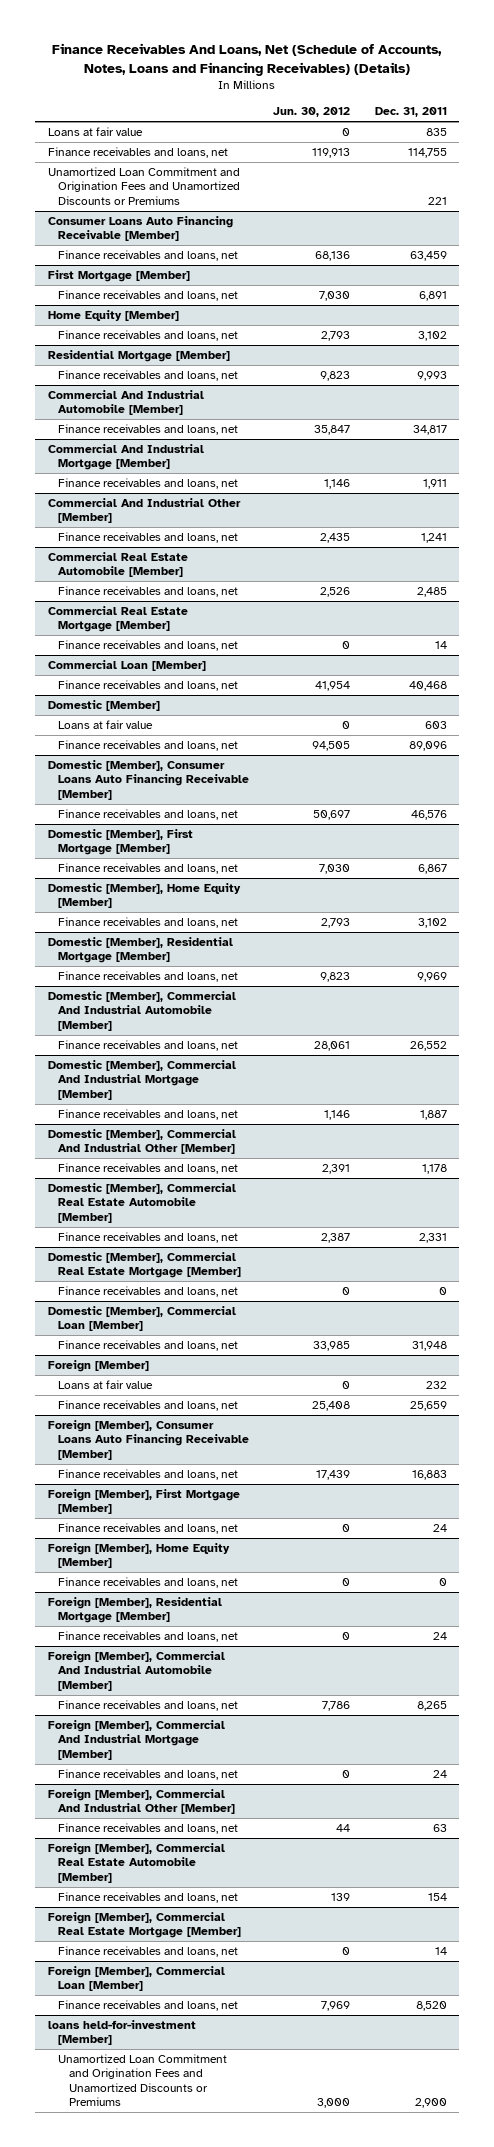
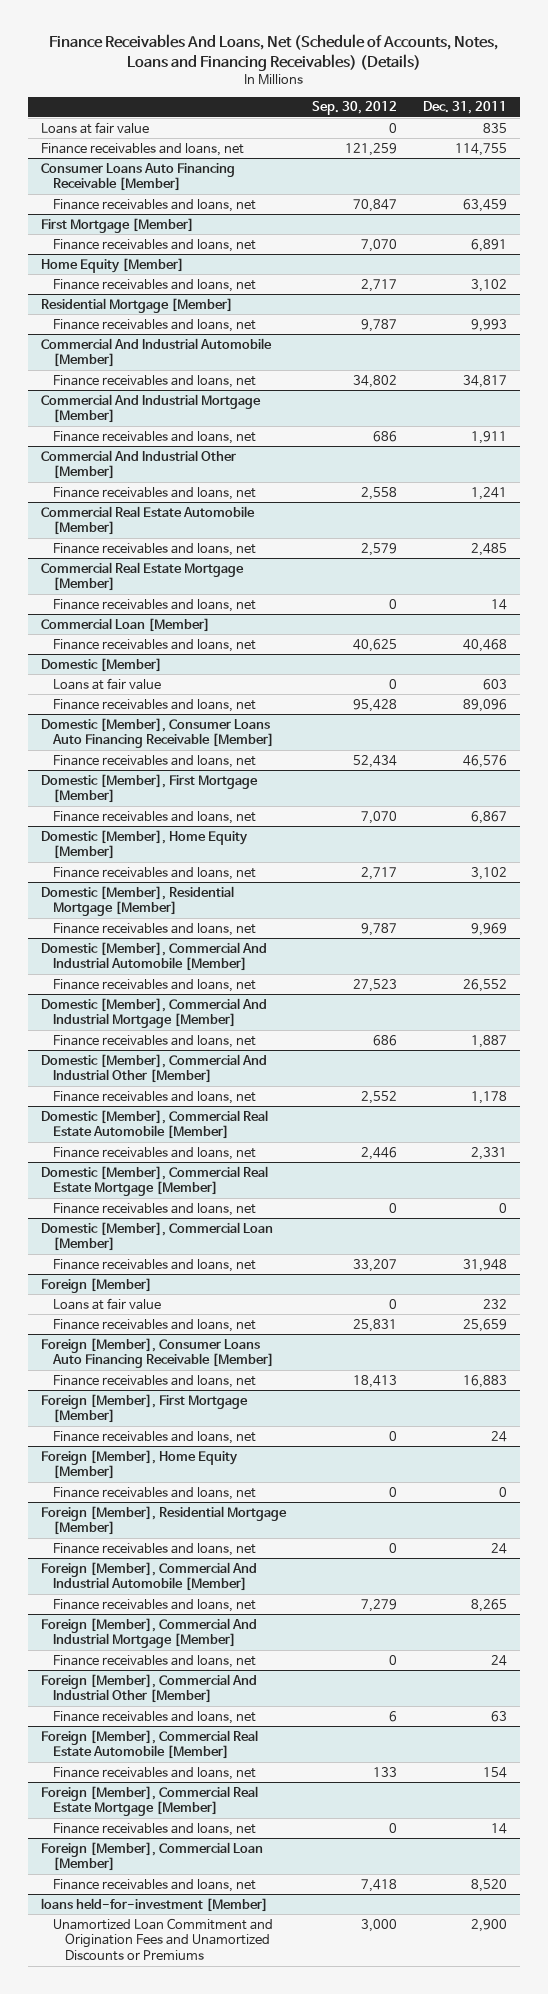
[273,107,351,118] Jun. 30, 2012 -> none
none -> [312,101,398,116] Sep. 30, 2012
[47,166,241,205] Unamortized Loan Commitment and Origination Fees and Unamortized Discounts or Premiums -> none

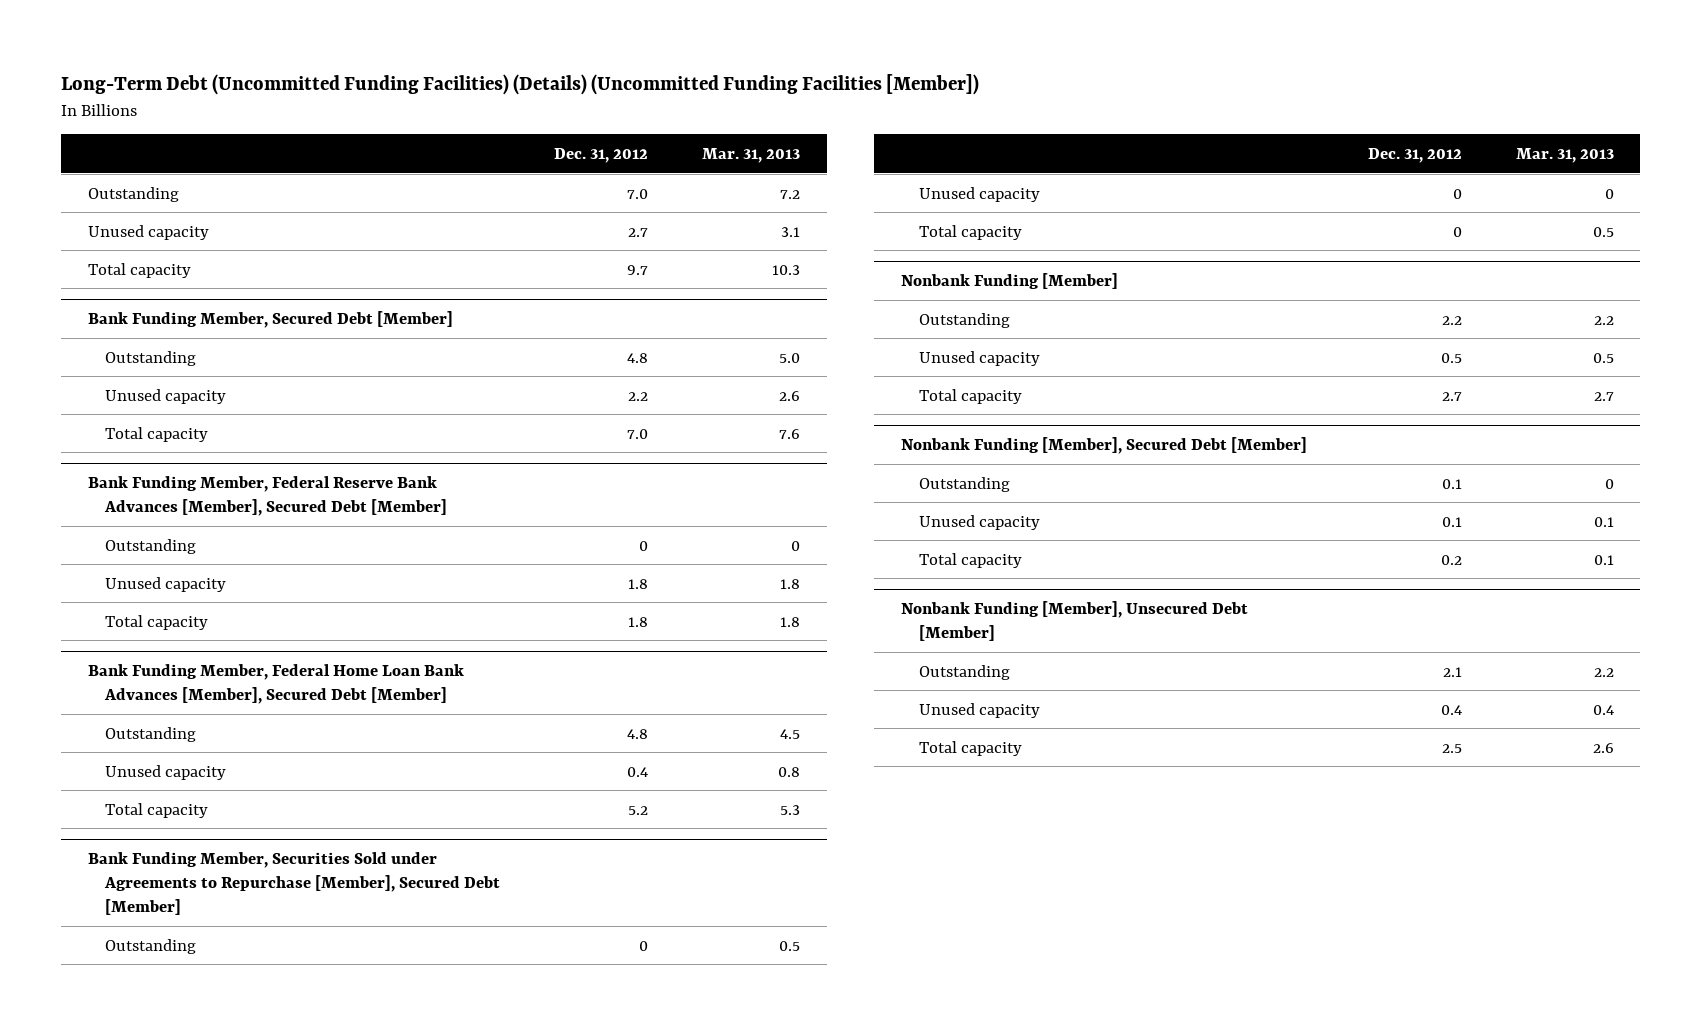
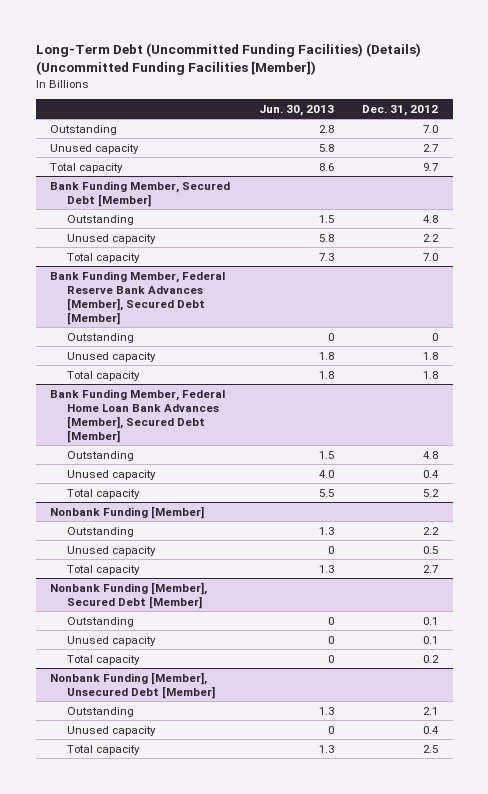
[702,147,801,163] Mar. 31, 2013 -> none
none -> [258,104,334,116] Jun. 30, 2013
[87,852,501,916] Bank Funding Member, Securities Sold under Agreements to Repurchase [Member], Secured Debt [Member] -> none
[105,938,197,954] Outstanding -> none
[918,186,1040,202] Unused capacity -> none
[918,224,1022,240] Total capacity -> none

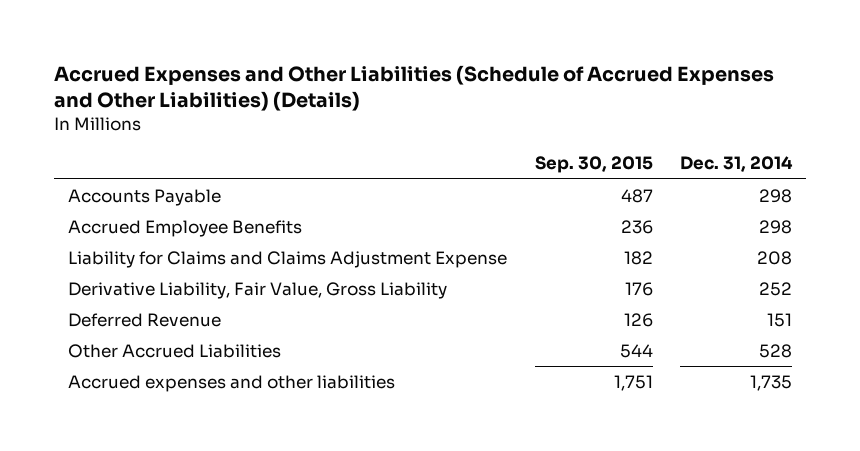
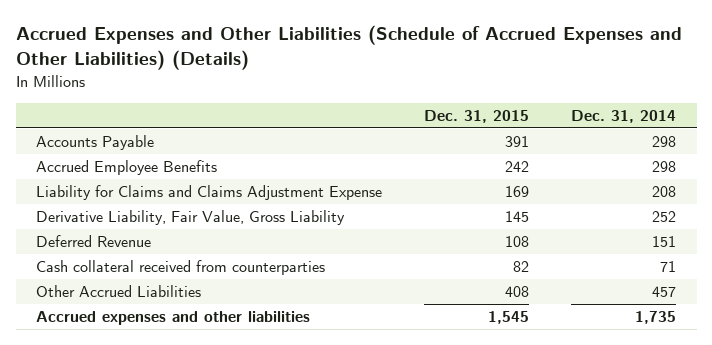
[534,156,653,174] Sep. 30, 2015 -> none
none -> [424,109,530,123] Dec. 31, 2015
none -> [36,259,326,275] Cash collateral received from counterparties
[759,343,793,358] 528 -> [651,285,676,297] 457

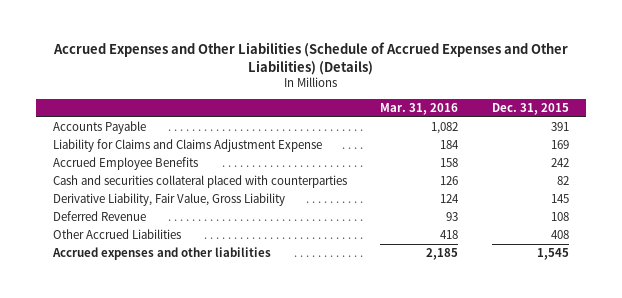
[570,109,676,123] Dec. 31, 2014 -> none
none -> [380,103,459,116] Mar. 31, 2016
[36,159,218,175] Accrued Employee Benefits -> [52,157,198,171] Accrued Employee Benefits
none -> [52,175,347,189] Cash and securities collateral placed with counterparties
[36,259,326,275] Cash collateral received from counterparties -> none

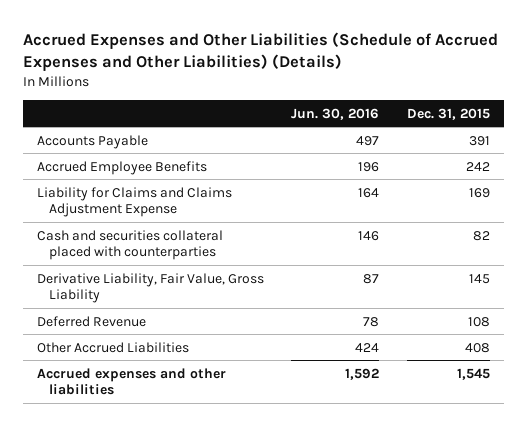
[380,103,459,116] Mar. 31, 2016 -> none
none -> [291,107,380,120] Jun. 30, 2016
[52,139,322,153] Liability for Claims and Claims Adjustment Expense -> [36,186,232,218] Liability for Claims and Claims Adjustment Expense

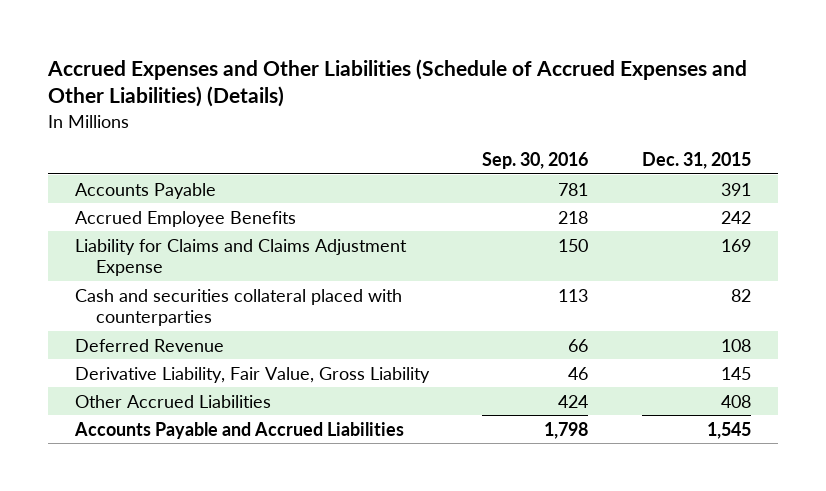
[291,107,380,120] Jun. 30, 2016 -> none
none -> [482,152,589,170] Sep. 30, 2016
[36,272,264,304] Derivative Liability, Fair Value, Gross Liability -> [74,366,430,383] Derivative Liability, Fair Value, Gross Liability
[36,367,226,396] Accrued expenses and other liabilities -> [73,421,404,439] Accounts Payable and Accrued Liabilities

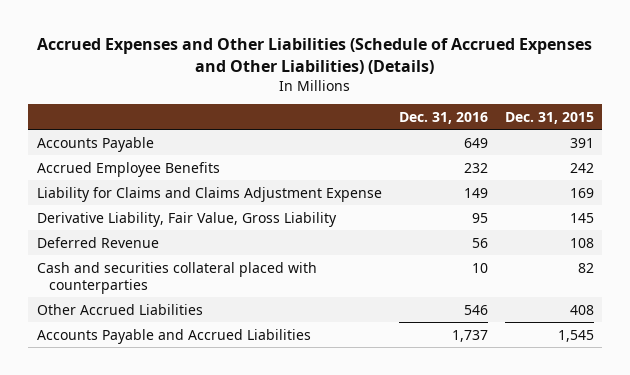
[482,152,589,170] Sep. 30, 2016 -> none
none -> [398,112,488,125] Dec. 31, 2016
[74,338,224,352] Deferred Revenue -> [36,236,159,248] Deferred Revenue
[74,288,402,327] Cash and securities collateral placed with counterparties -> [36,261,317,294] Cash and securities collateral placed with counterparties

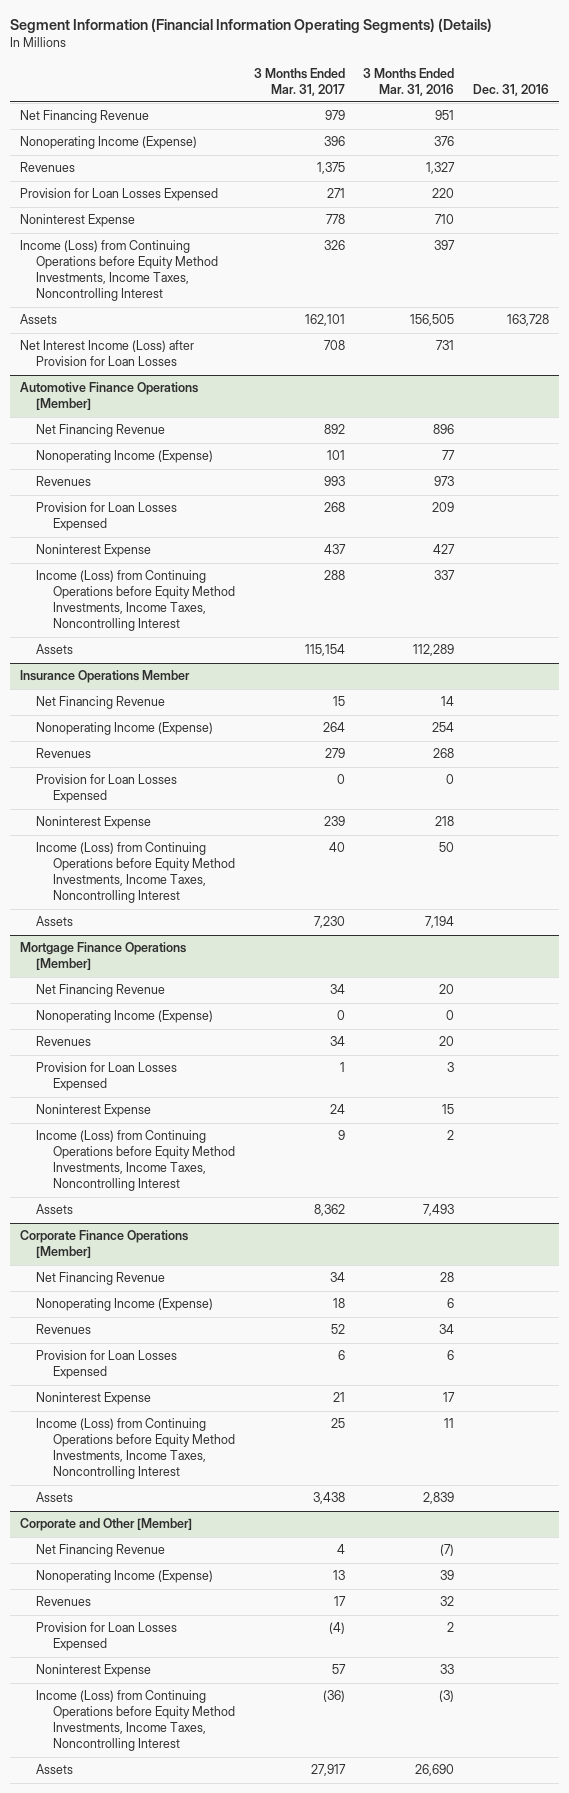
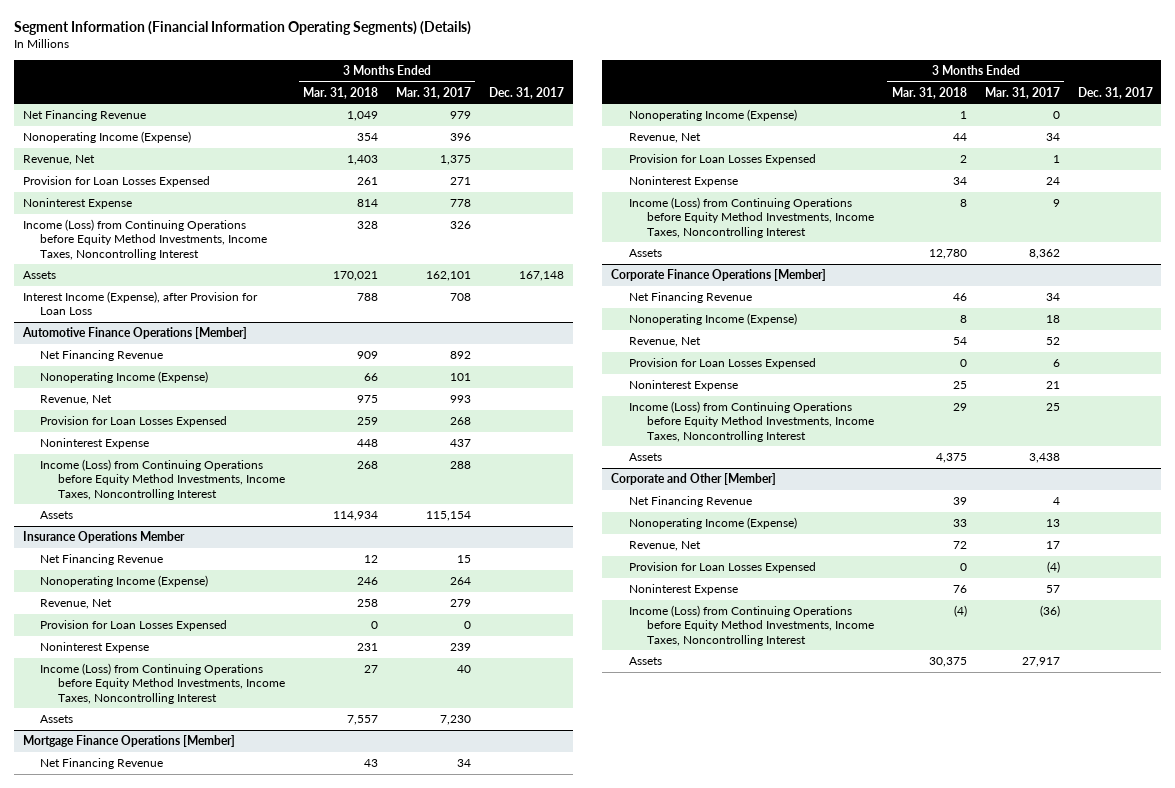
[363,67,455,96] 3 Months Ended Mar. 31, 2016 -> none
[473,83,550,96] Dec. 31, 2016 -> none
none -> [303,86,379,99] Mar. 31, 2018
none -> [488,86,564,99] Dec. 31, 2017
[19,162,75,173] Revenues -> [22,155,95,166] Revenue, Net
[19,340,194,367] Net Interest Income (Loss) after Provision for Loan Losses -> [22,291,258,316] Interest Income (Expense), after Provision for Loan Loss
[36,476,92,487] Revenues -> [40,395,113,406] Revenue, Net
[36,748,92,759] Revenues -> [40,599,113,610] Revenue, Net
[36,1036,92,1047] Revenues -> none
none -> [629,133,702,144] Revenue, Net
[36,1324,92,1335] Revenues -> none
none -> [629,337,702,348] Revenue, Net
[36,1596,92,1607] Revenues -> none
none -> [629,541,702,552] Revenue, Net

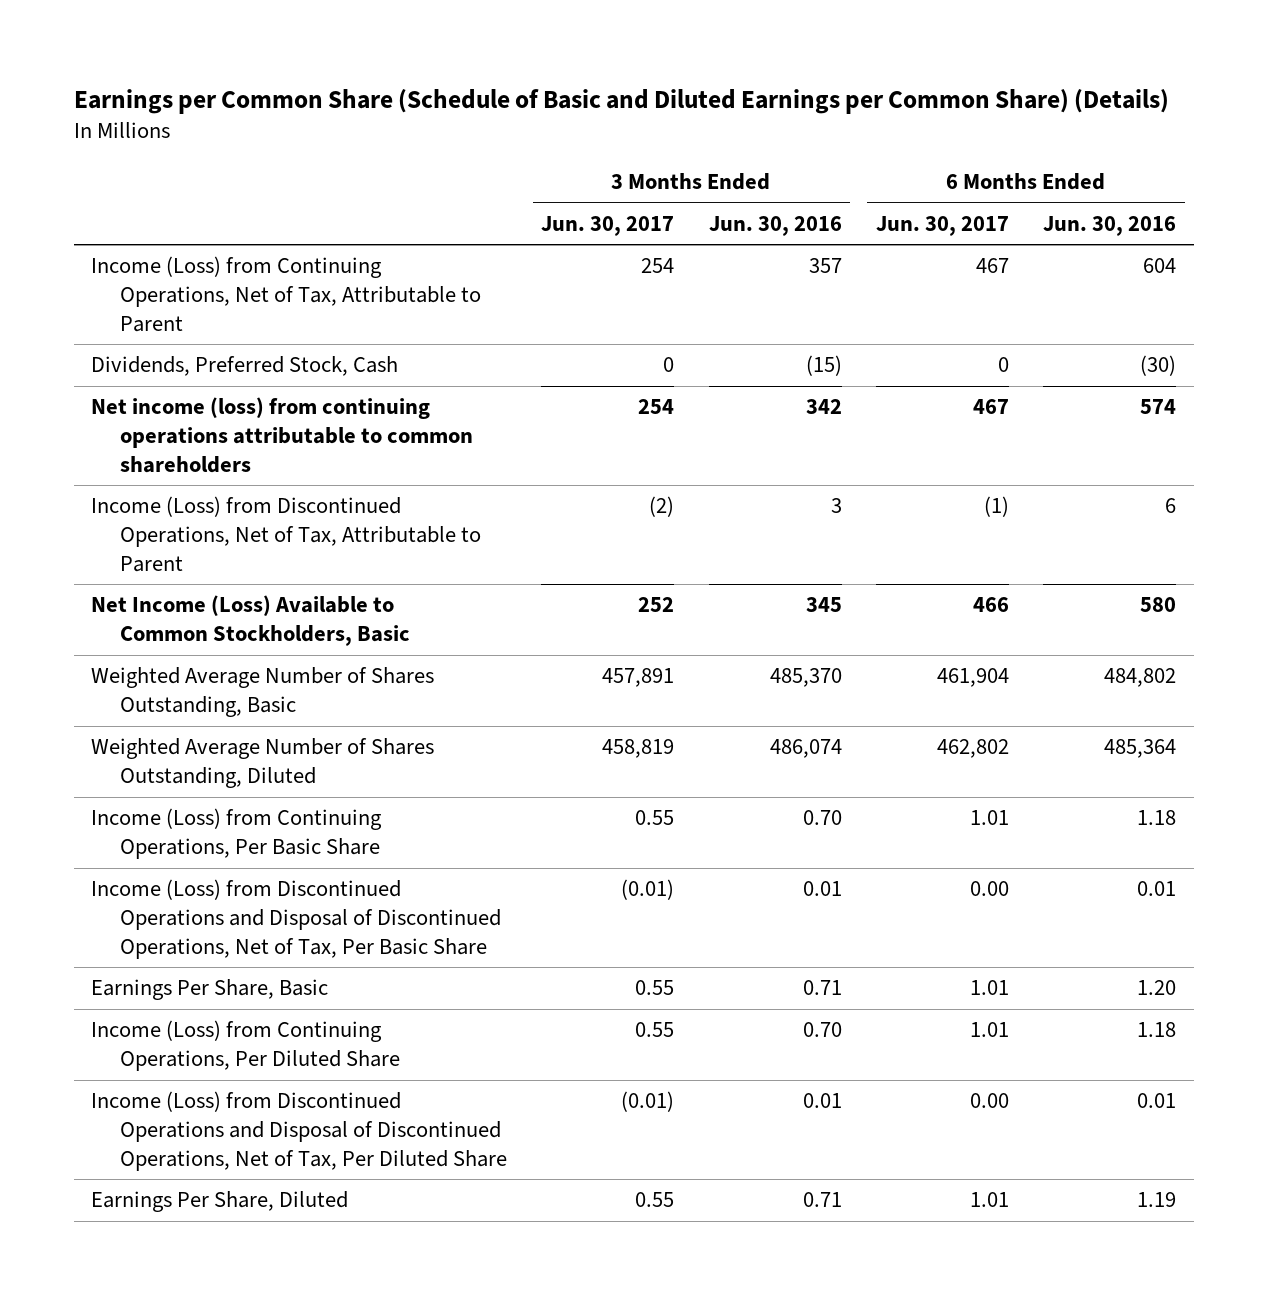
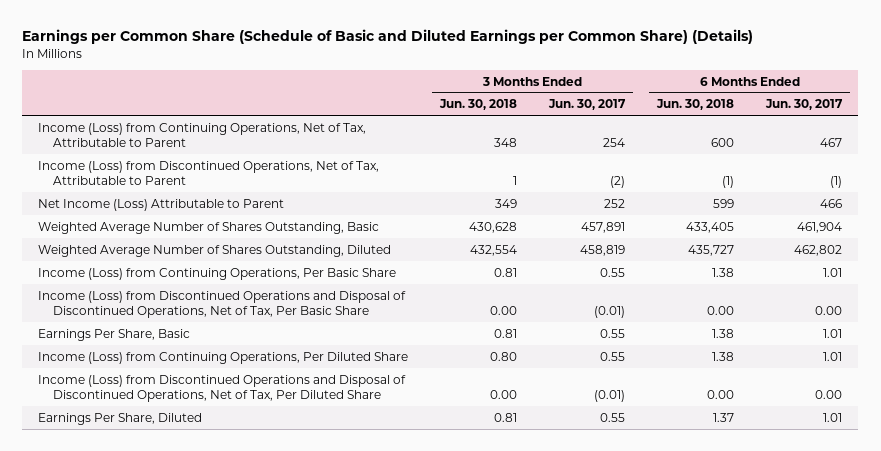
[708,215,842,236] Jun. 30, 2016 -> none
[1043,215,1177,236] Jun. 30, 2016 -> none
none -> [439,99,518,111] Jun. 30, 2018
none -> [656,99,735,111] Jun. 30, 2018
[90,356,398,377] Dividends, Preferred Stock, Cash -> none
[90,397,473,473] Net income (loss) from continuing operations attributable to common shareholders -> none
[90,595,410,647] Net Income (Loss) Available to Common Stockholders, Basic -> [38,198,285,211] Net Income (Loss) Attributable to Parent

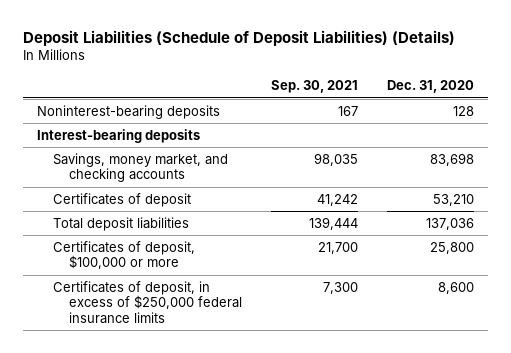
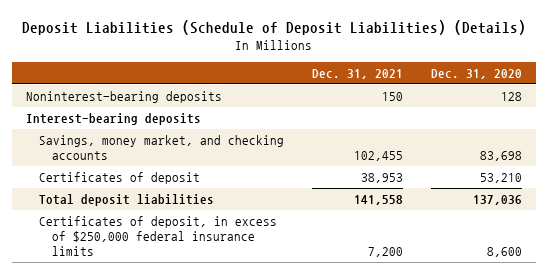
[270,80,358,94] Sep. 30, 2021 -> none
none -> [312,68,404,79] Dec. 31, 2021
[53,240,196,270] Certificates of deposit, $100,000 or more -> none

